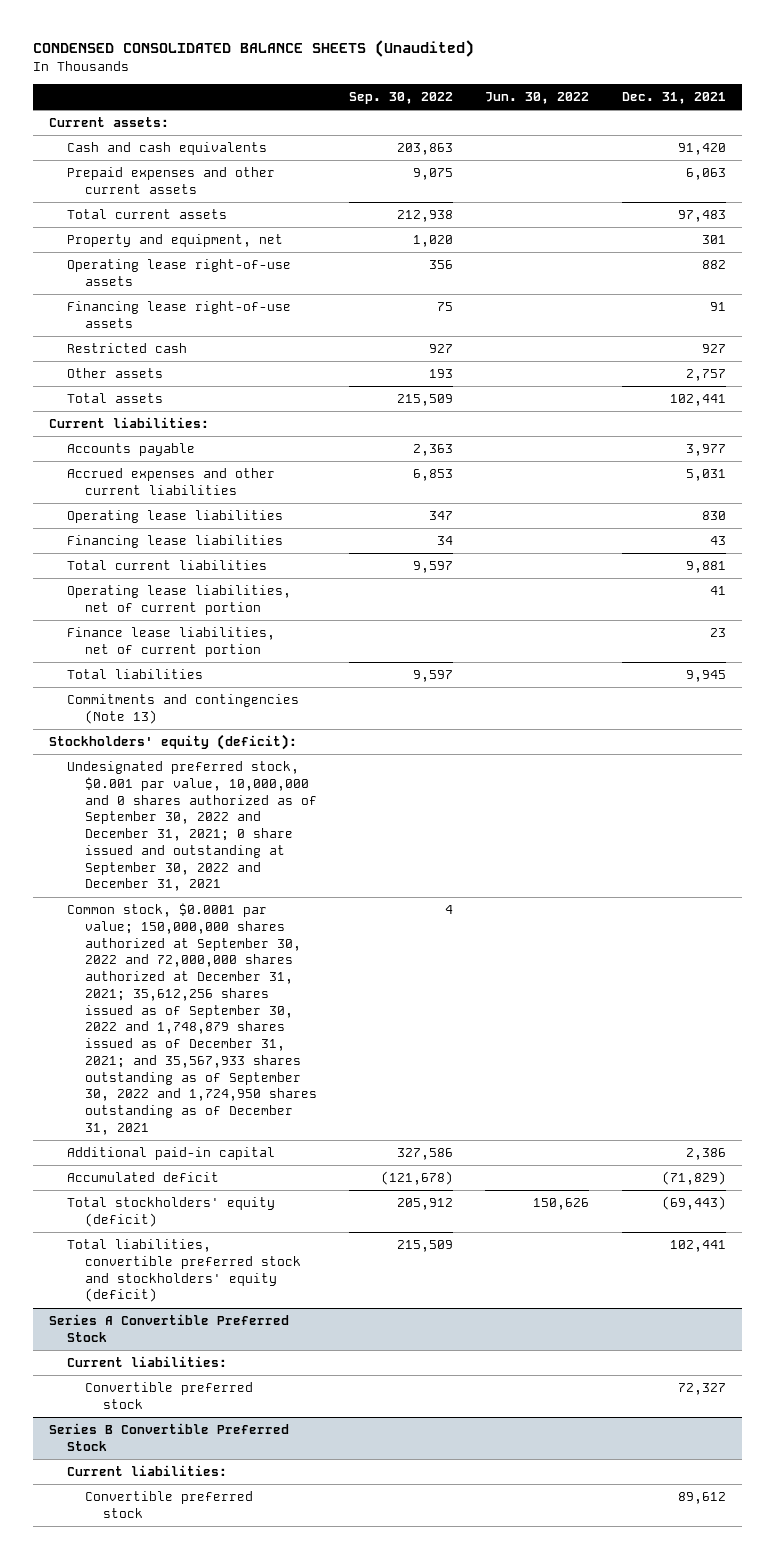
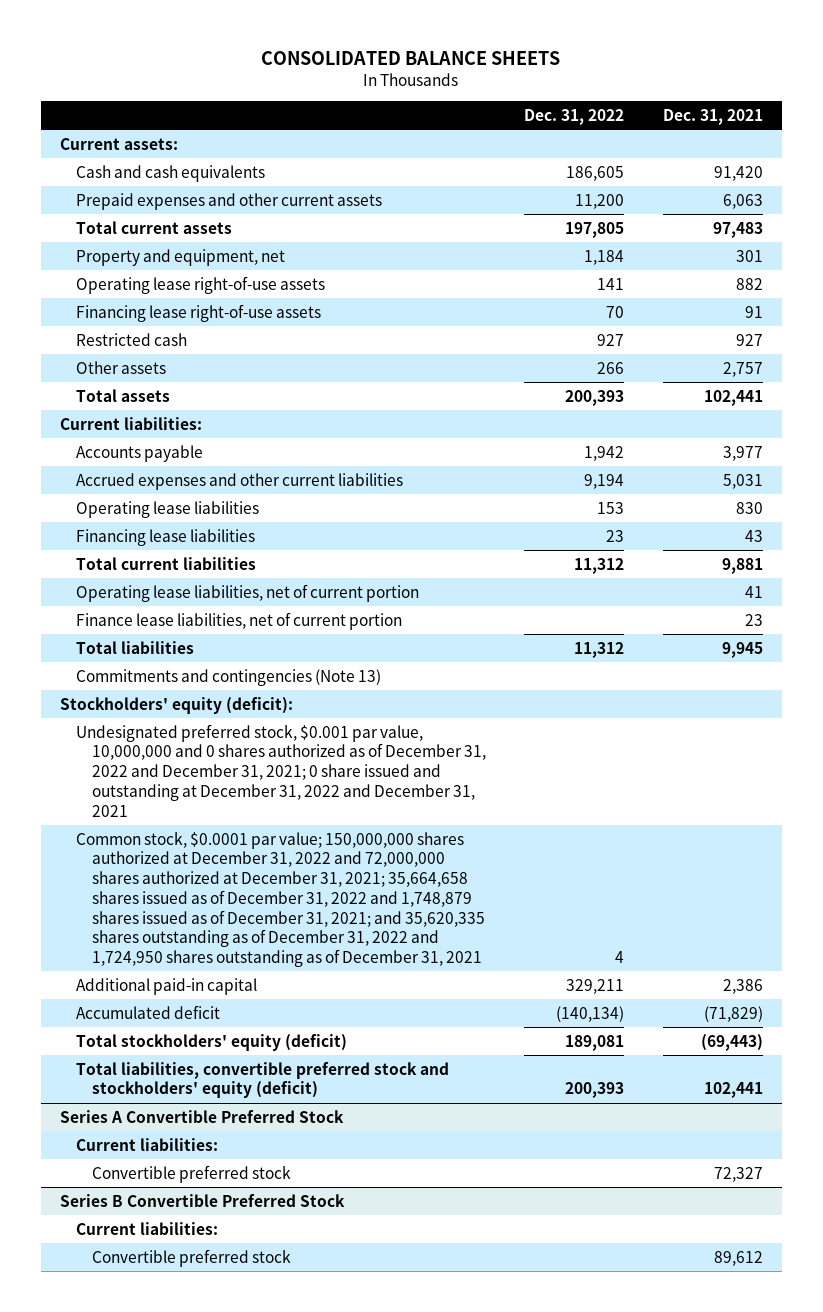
[32,40,474,58] CONDENSED CONSOLIDATED BALANCE SHEETS (Unaudited) -> [261,51,561,66] CONSOLIDATED BALANCE SHEETS
[349,91,454,104] Sep. 30, 2022 -> none
[485,91,590,104] Jun. 30, 2022 -> none
none -> [524,108,625,125] Dec. 31, 2022
[66,761,317,892] Undesignated preferred stock, $0.001 par value, 10,000,000 and 0 shares authorized as of September 30, 2022 and December 31, 2021; 0 share issued and outstanding at September 30, 2022 and December 31, 2021 -> [76,723,487,817] Undesignated preferred stock, $0.001 par value, 10,000,000 and 0 shares authorized as of December 31, 2022 and December 31, 2021; 0 share issued and outstanding at December 31, 2022 and December 31, 2021
[66,903,317,1135] Common stock, $0.0001 par value; 150,000,000 shares authorized at September 30, 2022 and 72,000,000 shares authorized at December 31, 2021; 35,612,256 shares issued as of September 30, 2022 and 1,748,879 shares issued as of December 31, 2021; and 35,567,933 shares outstanding as of September 30, 2022 and 1,724,950 shares outstanding as of December 31, 2021 -> [76,831,486,968] Common stock, $0.0001 par value; 150,000,000 shares authorized at December 31, 2022 and 72,000,000 shares authorized at December 31, 2021; 35,664,658 shares issued as of December 31, 2022 and 1,748,879 shares issued as of December 31, 2021; and 35,620,335 shares outstanding as of December 31, 2022 and 1,724,950 shares outstanding as of December 31, 2021

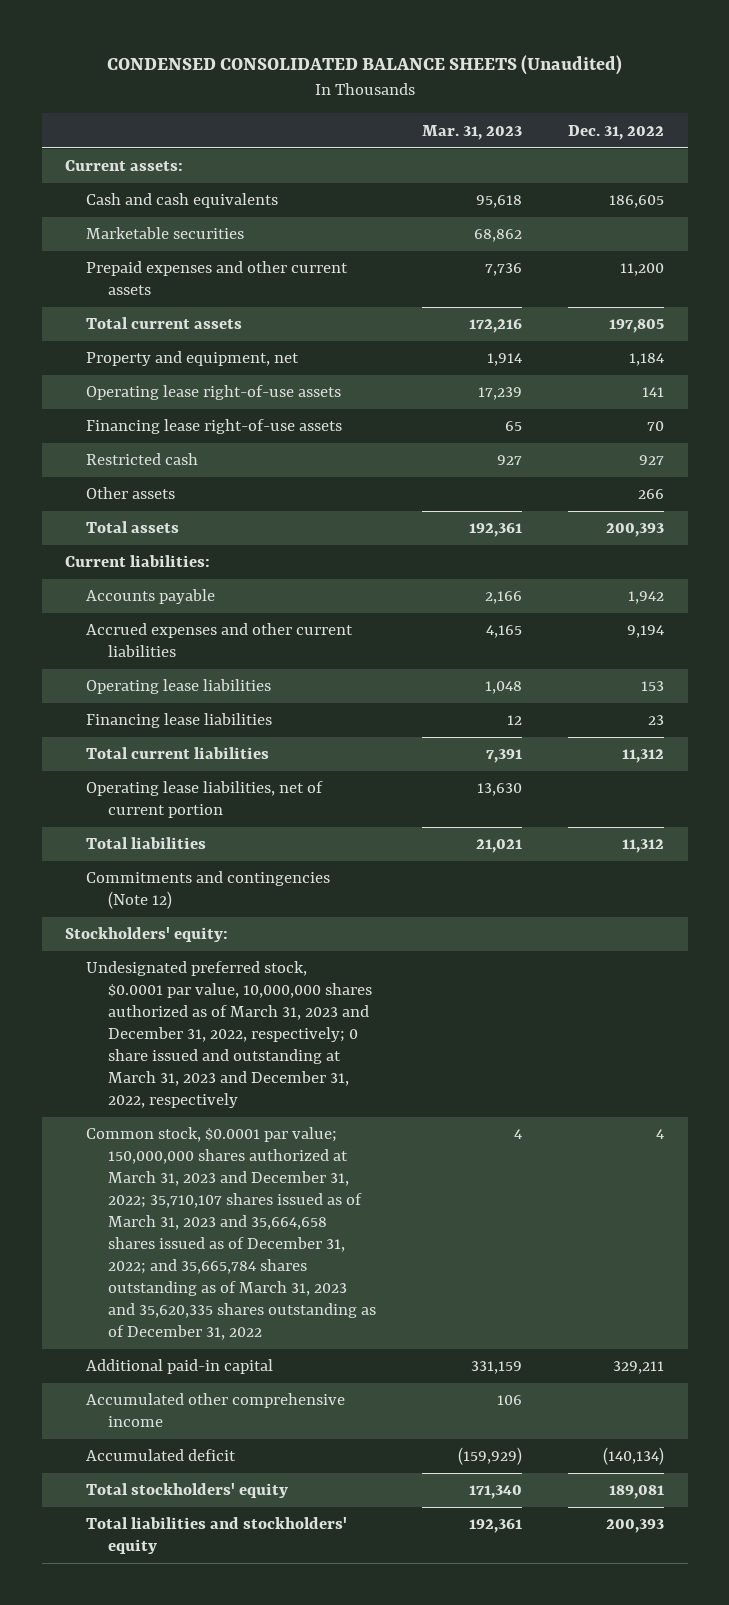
[261,51,561,66] CONSOLIDATED BALANCE SHEETS -> [106,55,622,76] CONDENSED CONSOLIDATED BALANCE SHEETS (Unaudited)
[662,108,763,125] Dec. 31, 2021 -> none
none -> [422,124,523,140] Mar. 31, 2023
none -> [86,227,245,240] Marketable securities
[76,611,403,630] Finance lease liabilities, net of current portion -> none
[76,668,382,686] Commitments and contingencies (Note 13) -> [86,871,331,910] Commitments and contingencies (Note 12)
[60,696,294,714] Stockholders' equity (deficit): -> [64,927,228,943] Stockholders' equity:
[76,723,487,817] Undesignated preferred stock, $0.001 par value, 10,000,000 and 0 shares authorized as of December 31, 2022 and December 31, 2021; 0 share issued and outstanding at December 31, 2022 and December 31, 2021 -> [86,961,372,1109] Undesignated preferred stock, $0.0001 par value, 10,000,000 shares authorized as of March 31, 2023 and December 31, 2022, respectively; 0 share issued and outstanding at March 31, 2023 and December 31, 2022, respectively
[76,831,486,968] Common stock, $0.0001 par value; 150,000,000 shares authorized at December 31, 2022 and 72,000,000 shares authorized at December 31, 2021; 35,664,658 shares issued as of December 31, 2022 and 1,748,879 shares issued as of December 31, 2021; and 35,620,335 shares outstanding as of December 31, 2022 and 1,724,950 shares outstanding as of December 31, 2021 -> [86,1127,376,1341] Common stock, $0.0001 par value; 150,000,000 shares authorized at March 31, 2023 and December 31, 2022; 35,710,107 shares issued as of March 31, 2023 and 35,664,658 shares issued as of December 31, 2022; and 35,665,784 shares outstanding as of March 31, 2023 and 35,620,335 shares outstanding as of December 31, 2022
none -> [86,1393,346,1428] Accumulated other comprehensive income
[60,1109,345,1123] Series A Convertible Preferred Stock -> none
[76,1137,219,1151] Current liabilities: -> none
[92,1164,292,1183] Convertible preferred stock -> none
[60,1193,346,1207] Series B Convertible Preferred Stock -> none
[76,1221,219,1235] Current liabilities: -> none
[92,1248,292,1267] Convertible preferred stock -> none
[76,1033,348,1051] Total stockholders' equity (deficit) -> [86,1483,289,1499] Total stockholders' equity
[76,1061,450,1099] Total liabilities, convertible preferred stock and stockholders' equity (deficit) -> [86,1517,348,1555] Total liabilities and stockholders' equity

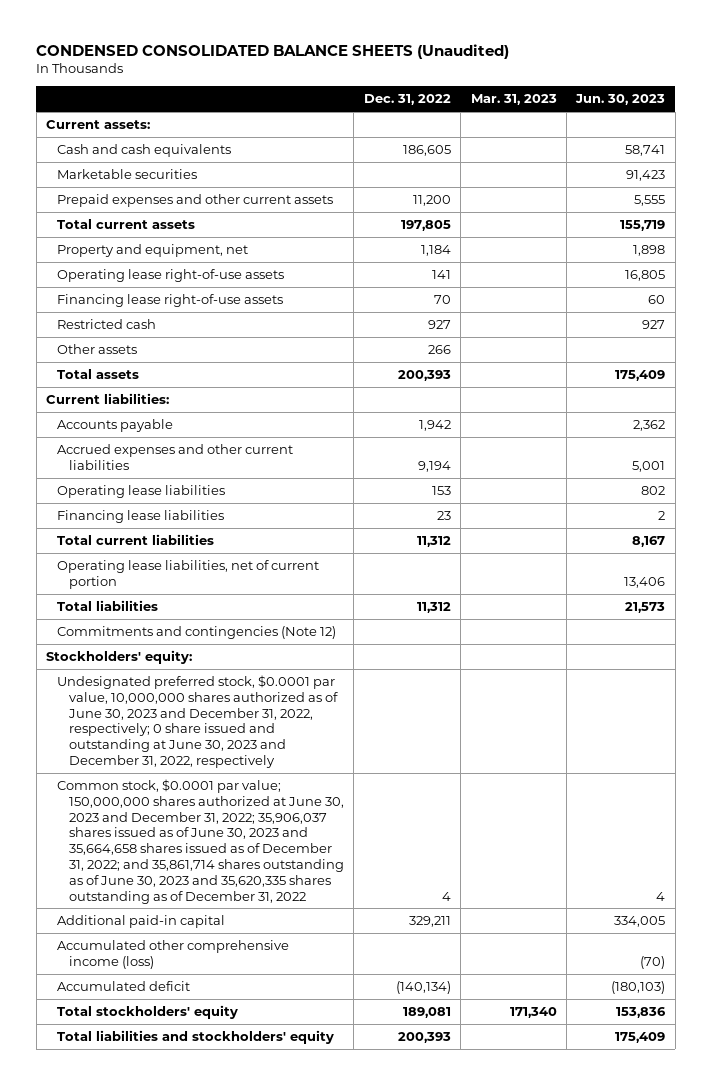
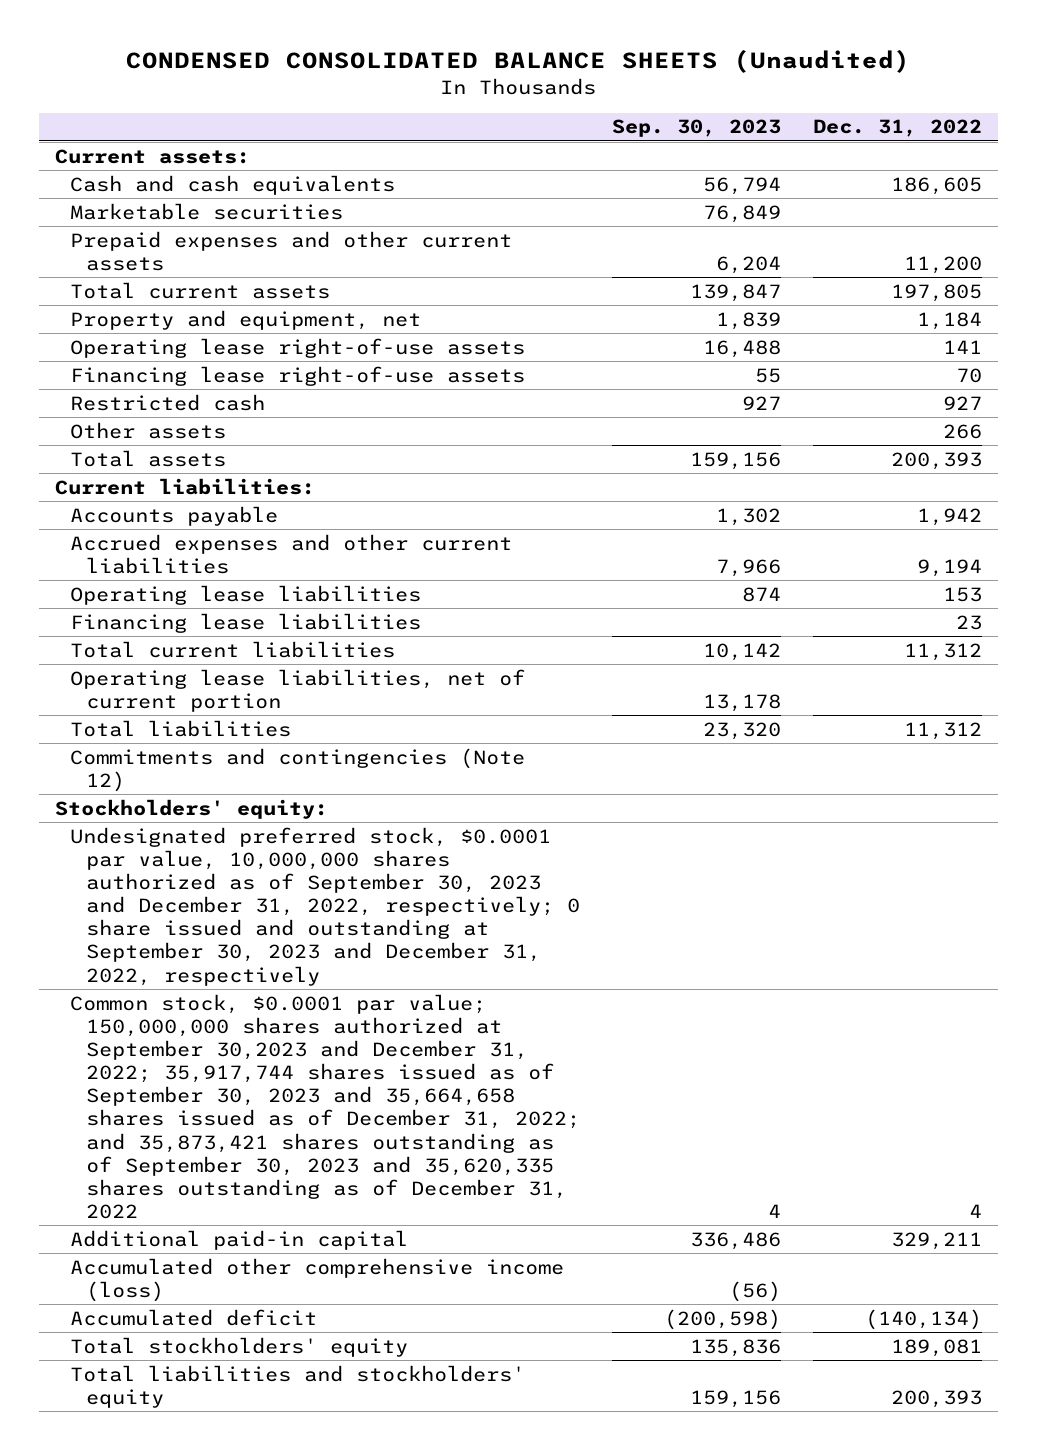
[470,94,557,106] Mar. 31, 2023 -> none
[575,94,666,106] Jun. 30, 2023 -> none
none -> [611,119,781,138] Sep. 30, 2023
[57,674,339,768] Undesignated preferred stock, $0.0001 par value, 10,000,000 shares authorized as of June 30, 2023 and December 31, 2022, respectively; 0 share issued and outstanding at June 30, 2023 and December 31, 2022, respectively -> [70,826,581,986] Undesignated preferred stock, $0.0001 par value, 10,000,000 shares authorized as of September 30, 2023 and December 31, 2022, respectively; 0 share issued and outstanding at September 30, 2023 and December 31, 2022, respectively
[57,778,345,904] Common stock, $0.0001 par value; 150,000,000 shares authorized at June 30, 2023 and December 31, 2022; 35,906,037 shares issued as of June 30, 2023 and 35,664,658 shares issued as of December 31, 2022; and 35,861,714 shares outstanding as of June 30, 2023 and 35,620,335 shares outstanding as of December 31, 2022 -> [70,993,581,1220] Common stock, $0.0001 par value; 150,000,000 shares authorized at September 30,2023 and December 31, 2022; 35,917,744 shares issued as of September 30, 2023 and 35,664,658 shares issued as of December 31, 2022; and 35,873,421 shares outstanding as of September 30, 2023 and 35,620,335 shares outstanding as of December 31, 2022

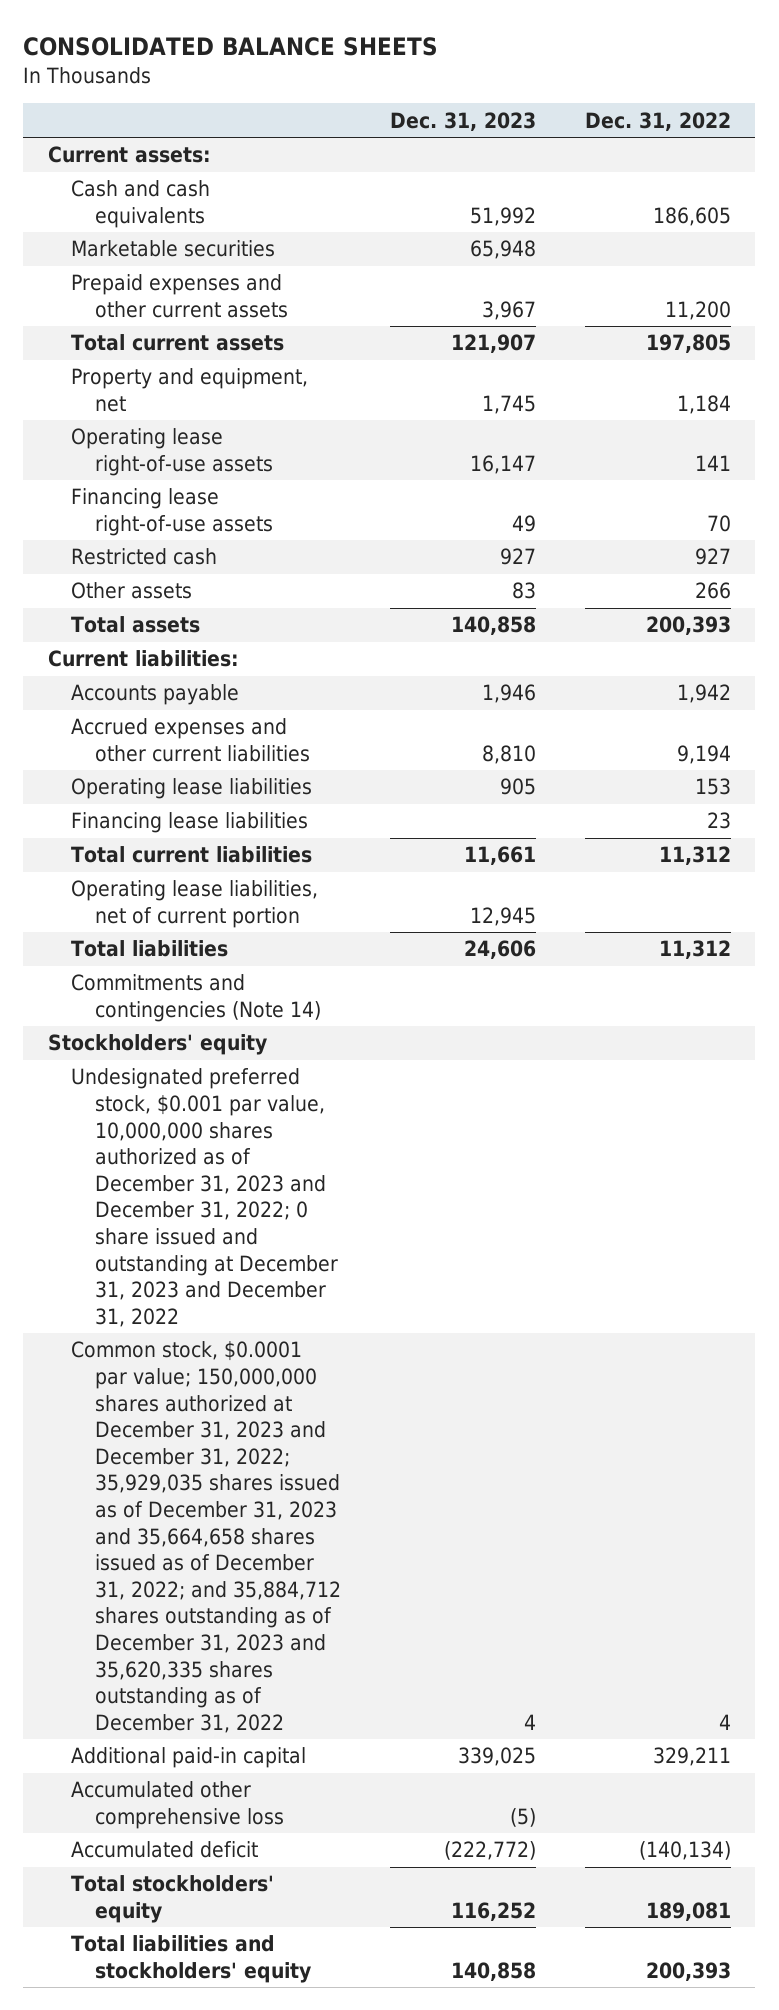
[126,49,911,74] CONDENSED CONSOLIDATED BALANCE SHEETS (Unaudited) -> [23,37,439,57] CONSOLIDATED BALANCE SHEETS
[611,119,781,138] Sep. 30, 2023 -> none
none -> [389,111,536,131] Dec. 31, 2023
[70,747,526,792] Commitments and contingencies (Note 12) -> [71,974,321,1022] Commitments and contingencies (Note 14)
[54,798,328,819] Stockholders' equity: -> [47,1034,267,1056] Stockholders' equity
[70,826,581,986] Undesignated preferred stock, $0.0001 par value, 10,000,000 shares authorized as of September 30, 2023 and December 31, 2022, respectively; 0 share issued and outstanding at September 30, 2023 and December 31, 2022, respectively -> [71,1068,338,1327] Undesignated preferred stock, $0.001 par value, 10,000,000 shares authorized as of December 31, 2023 and December 31, 2022; 0 share issued and outstanding at December 31, 2023 and December 31, 2022
[70,993,581,1220] Common stock, $0.0001 par value; 150,000,000 shares authorized at September 30,2023 and December 31, 2022; 35,917,744 shares issued as of September 30, 2023 and 35,664,658 shares issued as of December 31, 2022; and 35,873,421 shares outstanding as of September 30, 2023 and 35,620,335 shares outstanding as of December 31, 2022 -> [71,1341,341,1733] Common stock, $0.0001 par value; 150,000,000 shares authorized at December 31, 2023 and December 31, 2022; 35,929,035 shares issued as of December 31, 2023 and 35,664,658 shares issued as of December 31, 2022; and 35,884,712 shares outstanding as of December 31, 2023 and 35,620,335 shares outstanding as of December 31, 2022
[70,1257,565,1302] Accumulated other comprehensive income (loss) -> [71,1781,284,1829] Accumulated other comprehensive loss

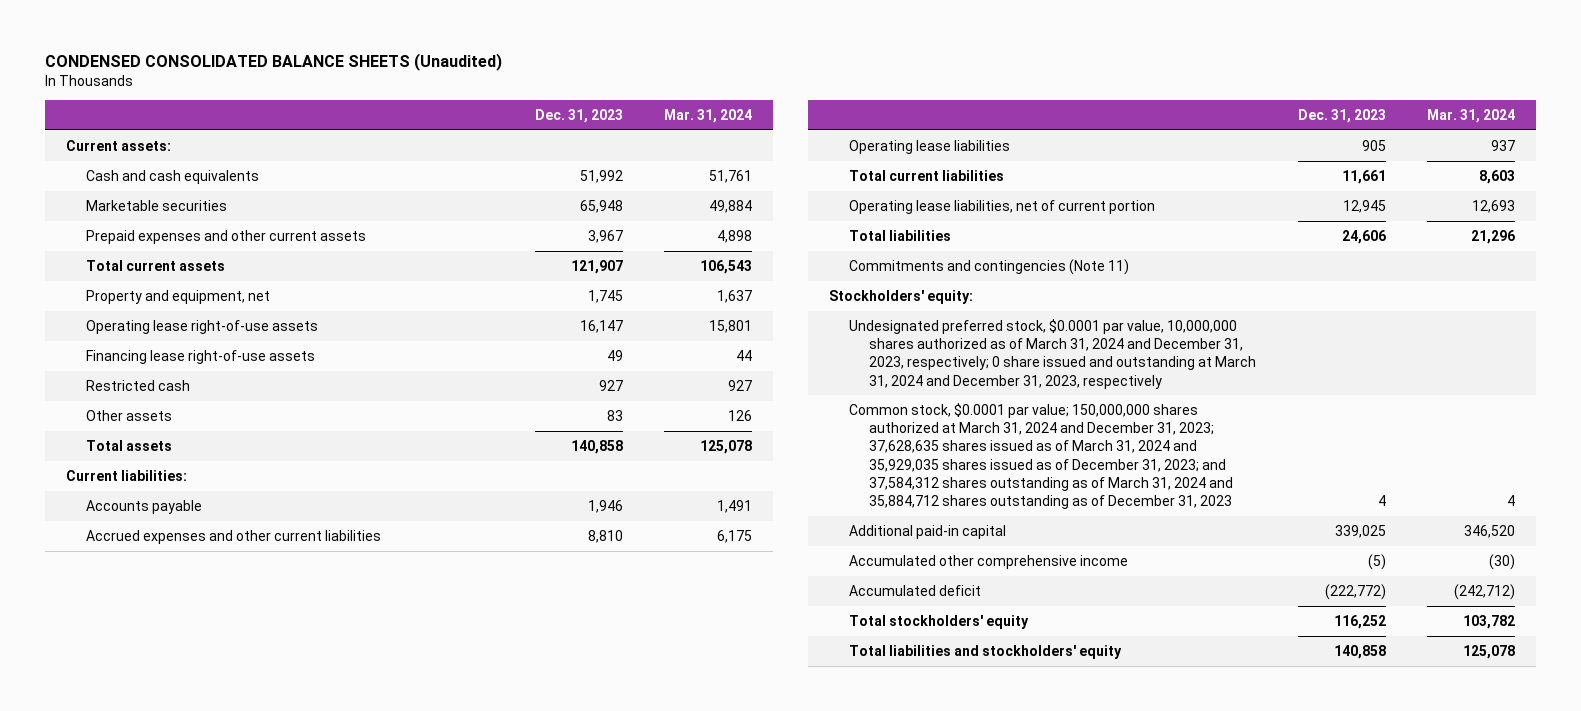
[23,37,439,57] CONSOLIDATED BALANCE SHEETS -> [45,53,503,72] CONDENSED CONSOLIDATED BALANCE SHEETS (Unaudited)
[584,111,731,131] Dec. 31, 2022 -> none
none -> [664,109,753,124] Mar. 31, 2024
[71,812,309,834] Financing lease liabilities -> none
[71,974,321,1022] Commitments and contingencies (Note 14) -> [849,258,1130,275] Commitments and contingencies (Note 11)
[47,1034,267,1056] Stockholders' equity -> [829,289,974,304] Stockholders' equity:
[71,1068,338,1327] Undesignated preferred stock, $0.001 par value, 10,000,000 shares authorized as of December 31, 2023 and December 31, 2022; 0 share issued and outstanding at December 31, 2023 and December 31, 2022 -> [849,318,1257,389] Undesignated preferred stock, $0.0001 par value, 10,000,000 shares authorized as of March 31, 2024 and December 31, 2023, respectively; 0 share issued and outstanding at March 31, 2024 and December 31, 2023, respectively
[71,1341,341,1733] Common stock, $0.0001 par value; 150,000,000 shares authorized at December 31, 2023 and December 31, 2022; 35,929,035 shares issued as of December 31, 2023 and 35,664,658 shares issued as of December 31, 2022; and 35,884,712 shares outstanding as of December 31, 2023 and 35,620,335 shares outstanding as of December 31, 2022 -> [849,402,1234,510] Common stock, $0.0001 par value; 150,000,000 shares authorized at March 31, 2024 and December 31, 2023; 37,628,635 shares issued as of March 31, 2024 and 35,929,035 shares issued as of December 31, 2023; and 37,584,312 shares outstanding as of March 31, 2024 and 35,884,712 shares outstanding as of December 31, 2023
[71,1781,284,1829] Accumulated other comprehensive loss -> [849,554,1129,569] Accumulated other comprehensive income

